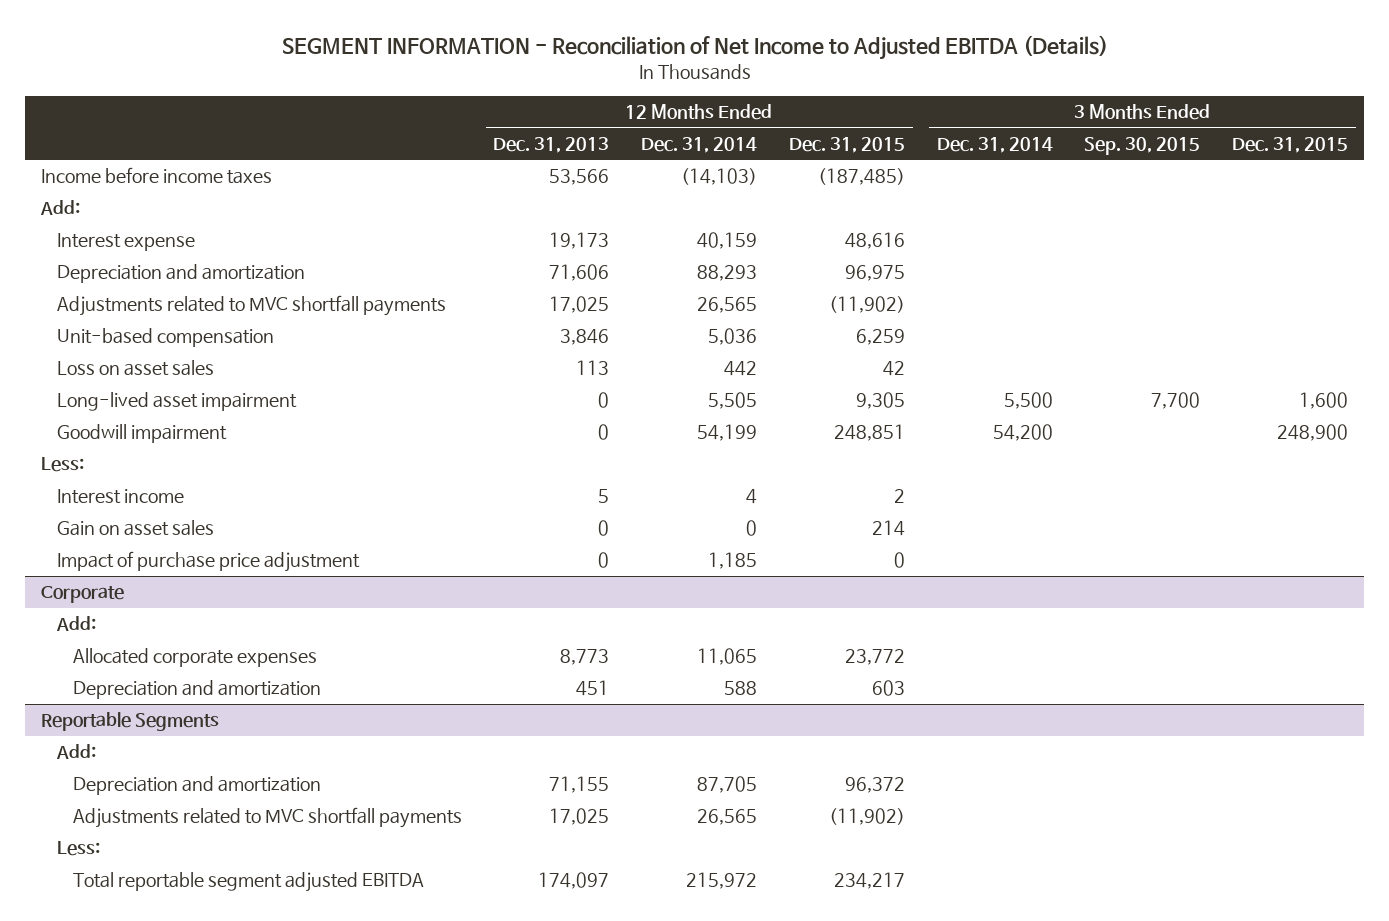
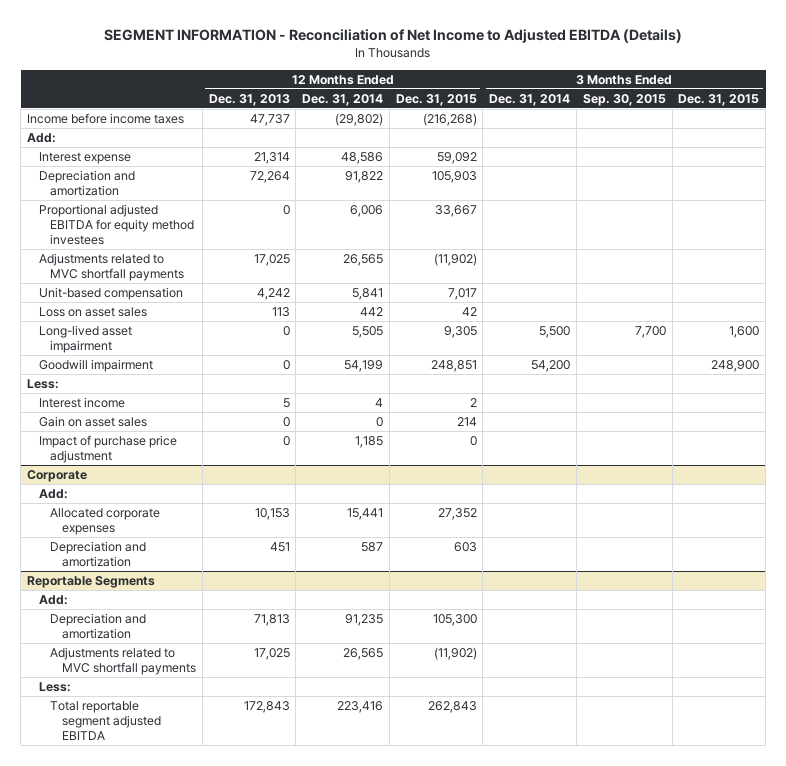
[549,169,610,186] 53,566 -> [249,113,290,126] 47,737
[681,168,758,186] (14,103) -> [335,112,384,126] (29,802)
[817,168,905,186] (187,485) -> [422,112,477,126] (216,268)
[549,232,610,250] 19,173 -> [253,151,290,164] 21,314
[697,232,758,250] 40,159 -> [341,151,384,164] 48,586
[844,232,905,250] 48,616 -> [436,151,477,164] 59,092
[549,264,610,282] 71,606 -> [249,170,290,183] 72,264
[697,265,758,282] 88,293 -> [345,170,384,183] 91,822
[844,265,905,282] 96,975 -> [431,170,477,183] 105,903
none -> [38,203,195,245] Proportional adjusted EBITDA for equity method investees
[560,329,610,346] 3,846 -> [256,287,290,300] 4,242
[708,328,758,346] 5,036 -> [352,287,384,300] 5,841
[855,329,905,346] 6,259 -> [447,287,477,300] 7,017
[560,649,610,666] 8,773 -> [254,507,290,520] 10,153
[697,648,758,666] 11,065 -> [347,507,384,520] 15,441
[844,649,905,666] 23,772 -> [437,507,477,520] 27,352
[724,681,758,696] 588 -> [361,541,384,552] 587
[549,776,610,794] 71,155 -> [253,613,290,626] 71,813
[697,776,758,794] 87,705 -> [345,613,384,626] 91,235
[844,777,905,794] 96,372 -> [432,613,477,626] 105,300
[538,872,610,890] 174,097 -> [243,700,290,713] 172,843
[686,872,758,890] 215,972 -> [337,700,384,713] 223,416
[833,872,905,890] 234,217 -> [427,700,477,713] 262,843

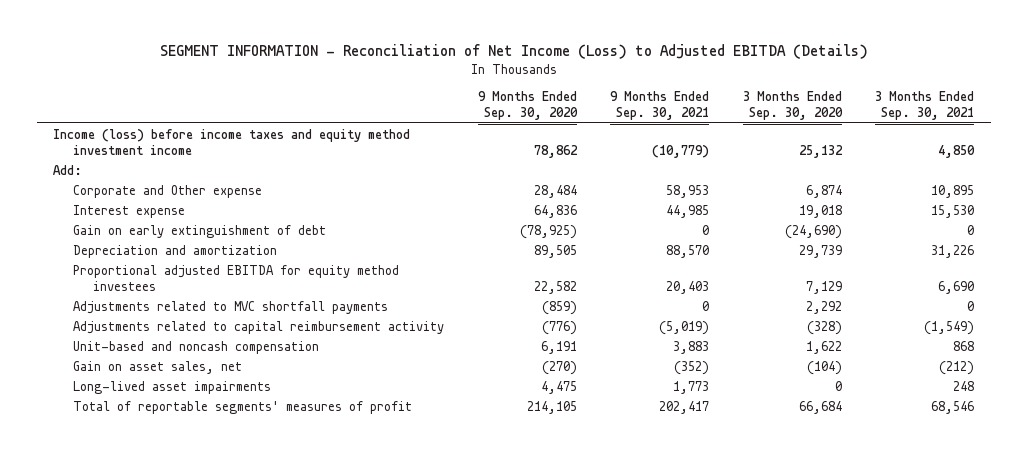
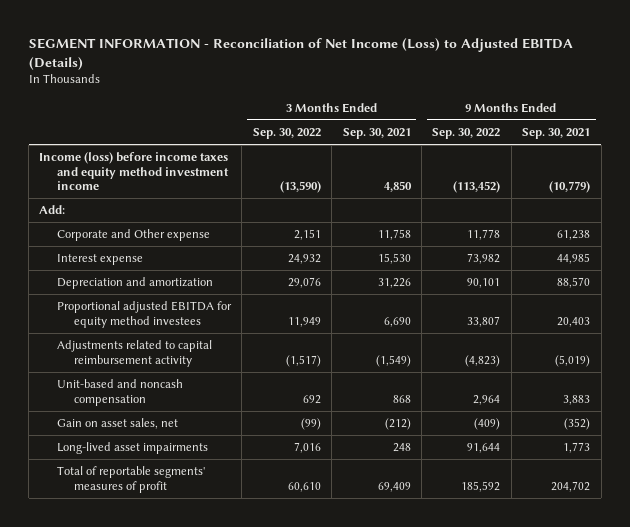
[477,91,578,121] 9 Months Ended Sep. 30, 2020 -> none
[742,91,843,121] 3 Months Ended Sep. 30, 2020 -> none
none -> [252,128,321,140] Sep. 30, 2022
none -> [432,128,501,140] Sep. 30, 2022
[666,184,710,198] 58,953 -> [557,230,591,241] 61,238
[930,184,974,198] 10,895 -> [377,229,411,241] 11,758
[73,224,327,238] Gain on early extinguishment of debt -> none
[73,300,389,314] Adjustments related to MVC shortfall payments -> none
[659,400,710,414] 202,417 -> [551,480,591,492] 204,702
[930,400,974,414] 68,546 -> [377,481,411,492] 69,409

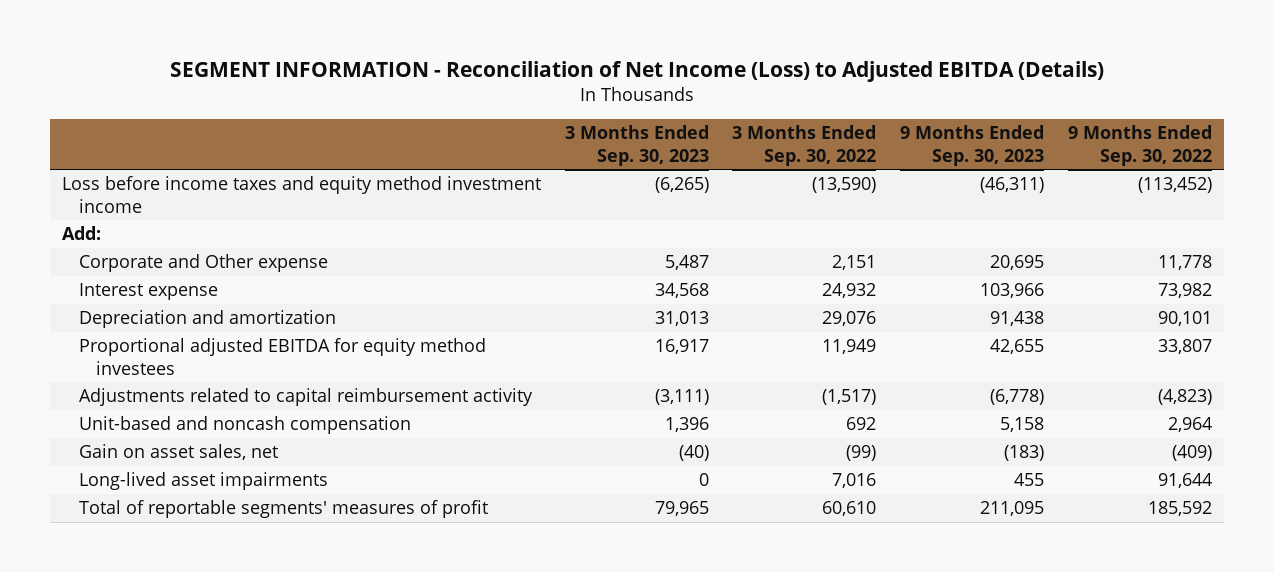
[342,128,411,140] Sep. 30, 2021 -> none
[522,128,591,140] Sep. 30, 2021 -> none
none -> [564,125,709,166] 3 Months Ended Sep. 30, 2023
none -> [900,125,1045,166] 9 Months Ended Sep. 30, 2023
[39,152,229,191] Income (loss) before income taxes and equity method investment income -> [61,176,541,213] Loss before income taxes and equity method investment income

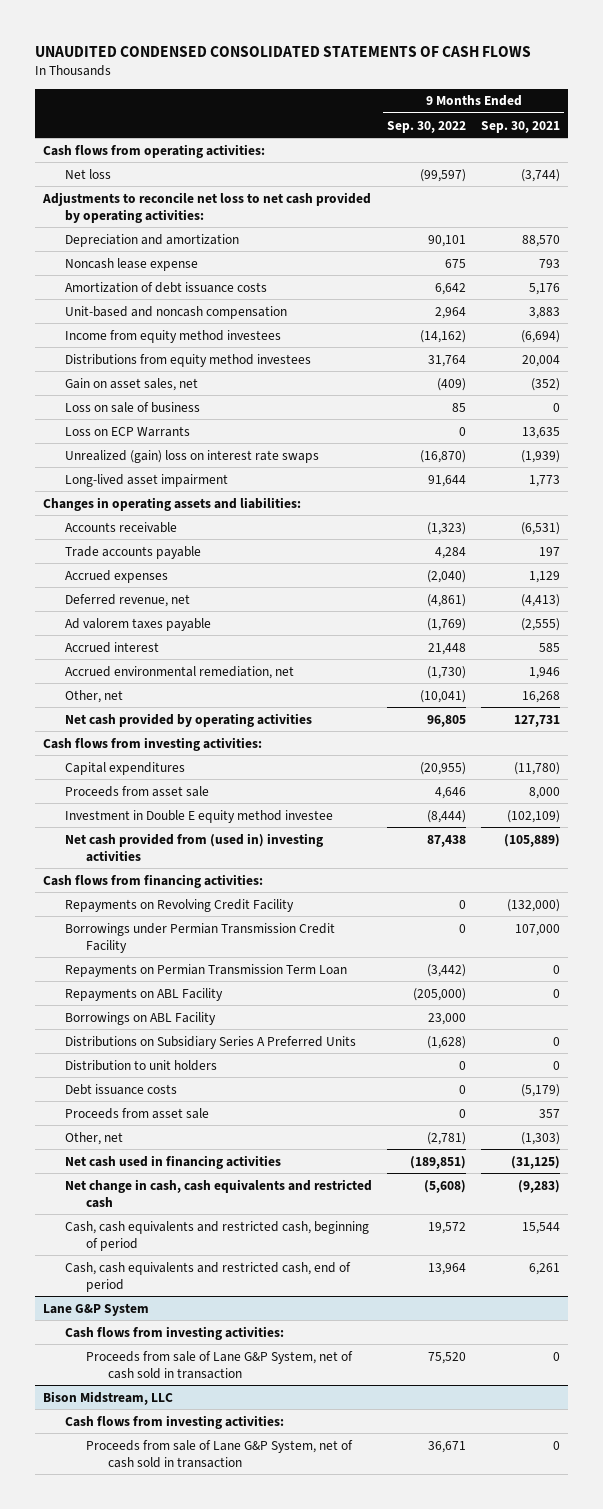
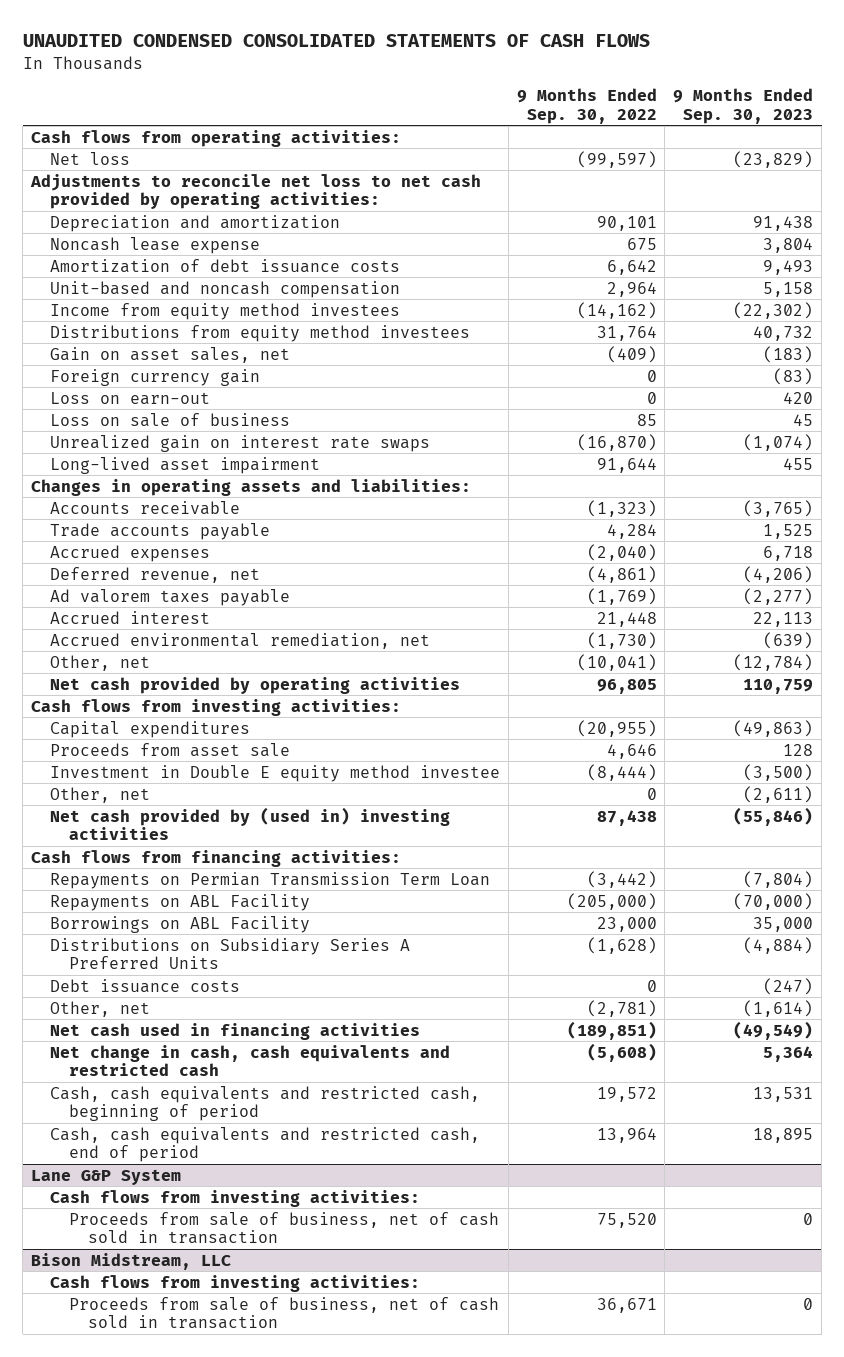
[481,120,561,133] Sep. 30, 2021 -> none
none -> [673,88,814,124] 9 Months Ended Sep. 30, 2023
none -> [50,368,261,386] Foreign currency gain
none -> [50,391,211,405] Loss on earn-out
[64,425,190,437] Loss on ECP Warrants -> none
[64,449,319,463] Unrealized (gain) loss on interest rate swaps -> [50,434,431,452] Unrealized gain on interest rate swaps
none -> [50,786,151,803] Other, net
[64,832,323,862] Net cash provided from (used in) investing activities -> [50,806,451,841] Net cash provided by (used in) investing activities
[64,898,294,912] Repayments on Revolving Credit Facility -> none
[64,922,335,953] Borrowings under Permian Transmission Credit Facility -> none
[64,1059,217,1071] Distribution to unit holders -> none
[64,1107,209,1119] Proceeds from asset sale -> none
[86,1350,354,1379] Proceeds from sale of Lane G&P System, net of cash sold in transaction -> [69,1211,500,1245] Proceeds from sale of business, net of cash sold in transaction
[86,1439,354,1468] Proceeds from sale of Lane G&P System, net of cash sold in transaction -> [69,1296,500,1330] Proceeds from sale of business, net of cash sold in transaction

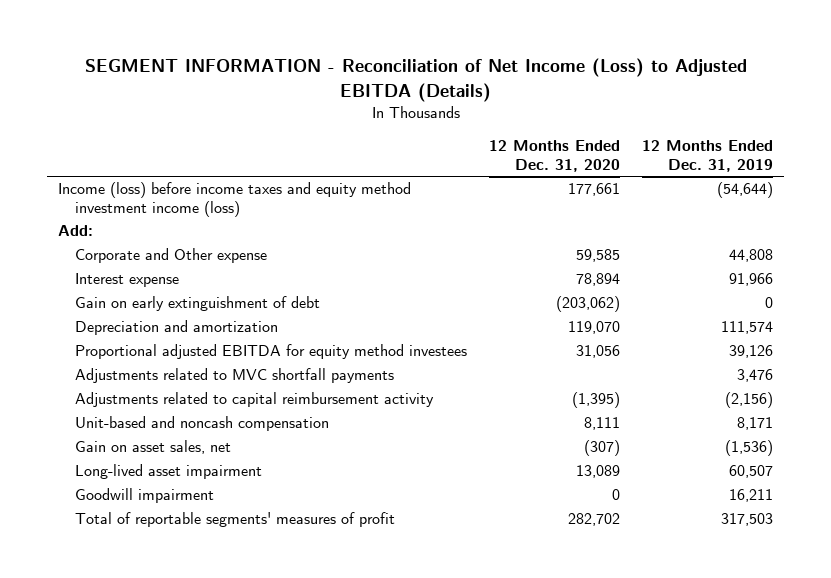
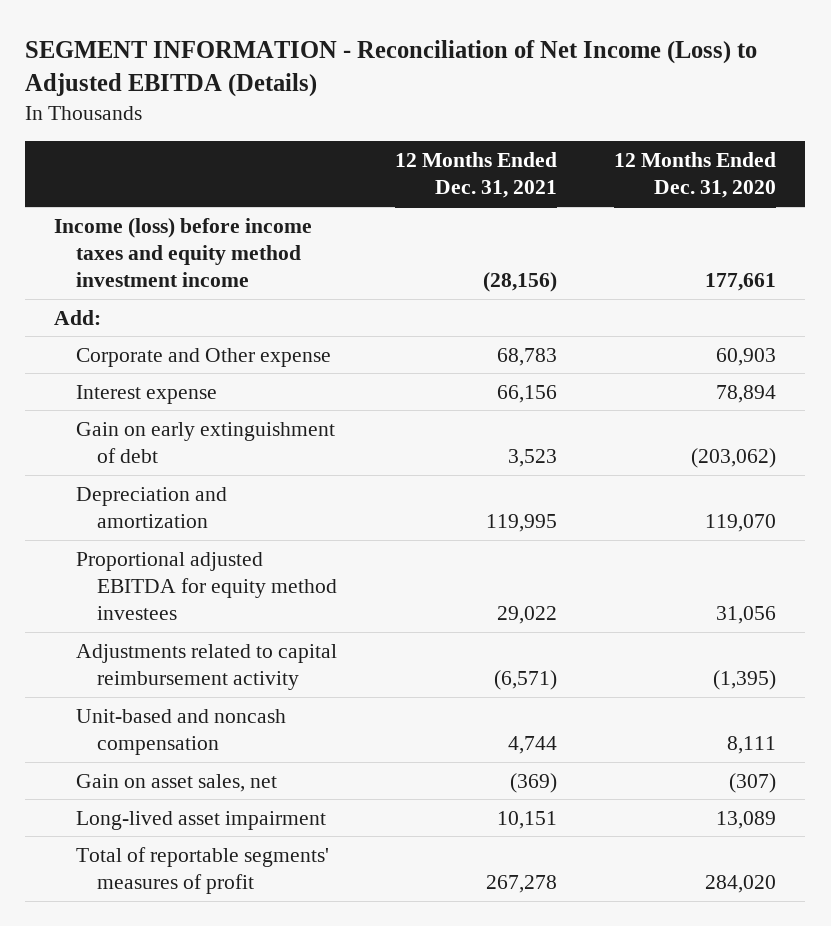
[641,140,773,173] 12 Months Ended Dec. 31, 2019 -> none
none -> [394,152,557,199] 12 Months Ended Dec. 31, 2021
[58,182,412,218] Income (loss) before income taxes and equity method investment income (loss) -> [54,217,313,288] Income (loss) before income taxes and equity method investment income
[575,249,620,263] 59,585 -> [716,347,777,366] 60,903
[75,368,395,384] Adjustments related to MVC shortfall payments -> none
[75,488,215,504] Goodwill impairment -> none
[567,513,620,527] 282,702 -> [705,874,777,893] 284,020

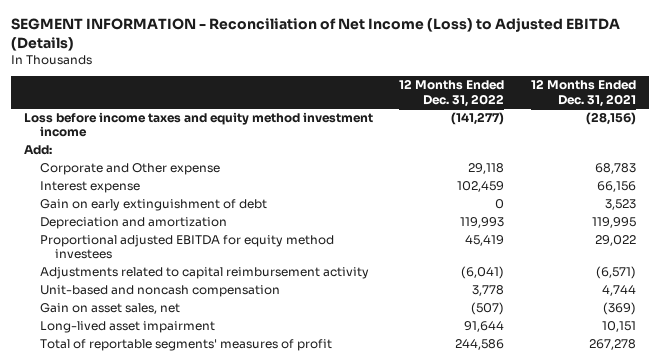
[614,152,777,199] 12 Months Ended Dec. 31, 2020 -> none
none -> [399,79,505,107] 12 Months Ended Dec. 31, 2022
[54,217,313,288] Income (loss) before income taxes and equity method investment income -> [23,112,373,138] Loss before income taxes and equity method investment income

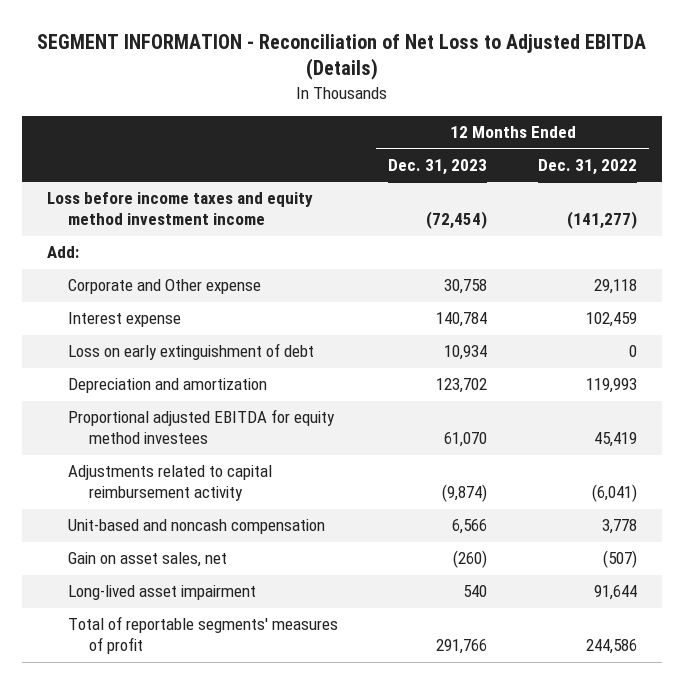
[10,18,620,51] SEGMENT INFORMATION - Reconciliation of Net Income (Loss) to Adjusted EBITDA (Details) -> [36,33,646,81] SEGMENT INFORMATION - Reconciliation of Net Loss to Adjusted EBITDA (Details)
[530,79,636,107] 12 Months Ended Dec. 31, 2021 -> none
none -> [388,159,488,176] Dec. 31, 2023
[39,199,267,212] Gain on early extinguishment of debt -> [68,343,315,361] Loss on early extinguishment of debt

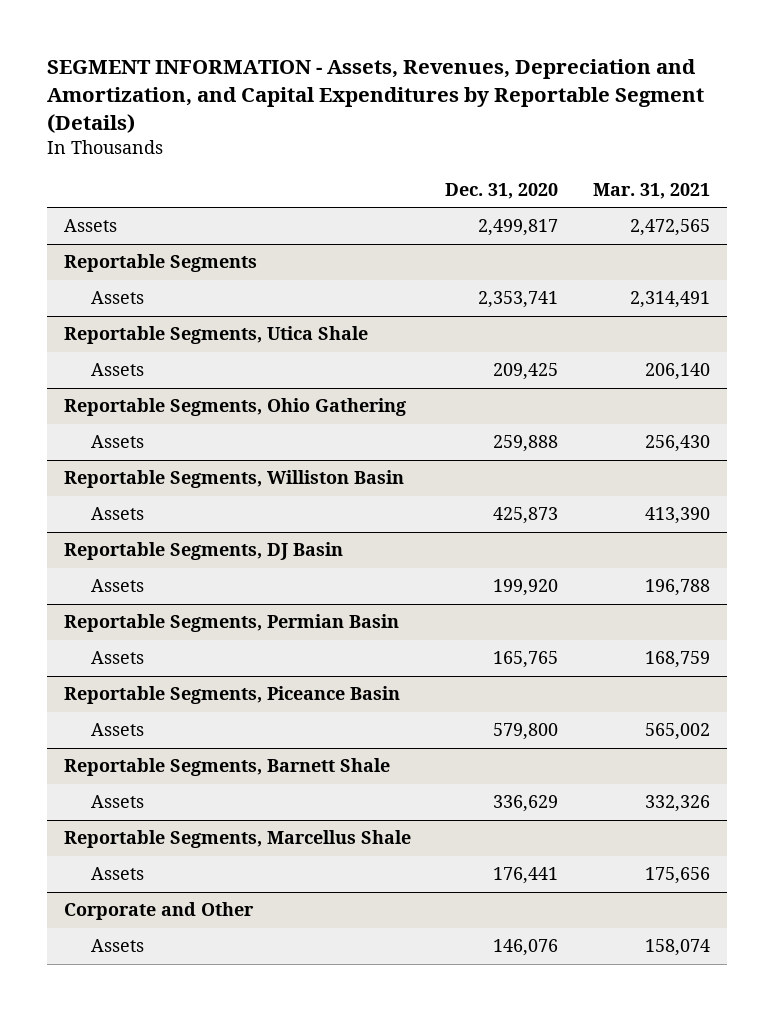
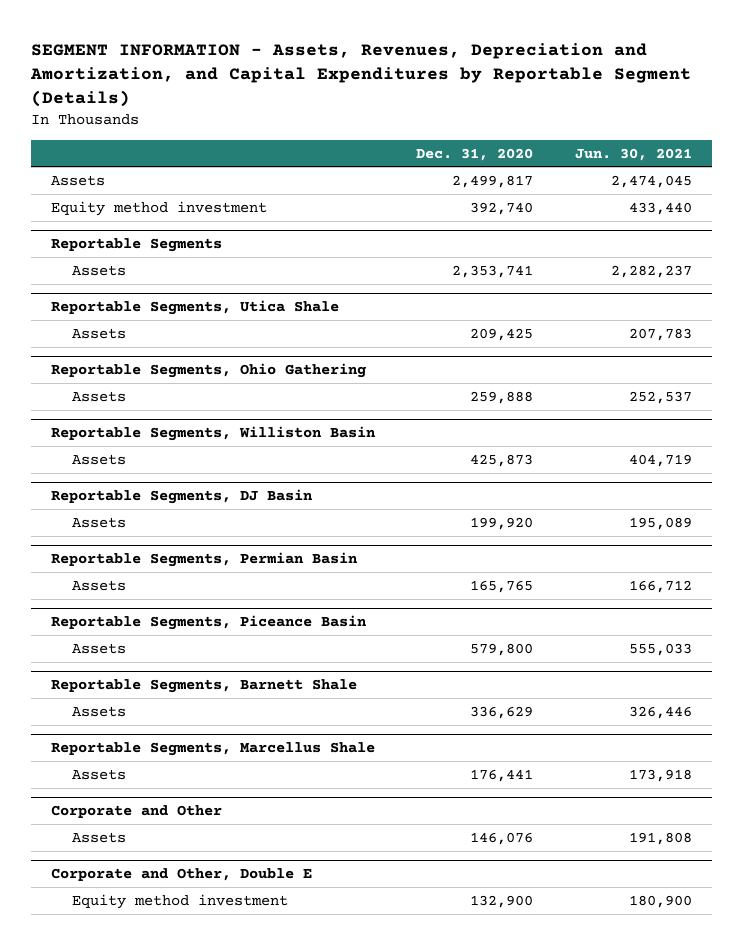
[592,183,710,200] Mar. 31, 2021 -> none
none -> [574,147,692,161] Jun. 30, 2021
none -> [51,200,268,216] Equity method investment
none -> [51,868,313,882] Corporate and Other, Double E
none -> [71,893,288,909] Equity method investment

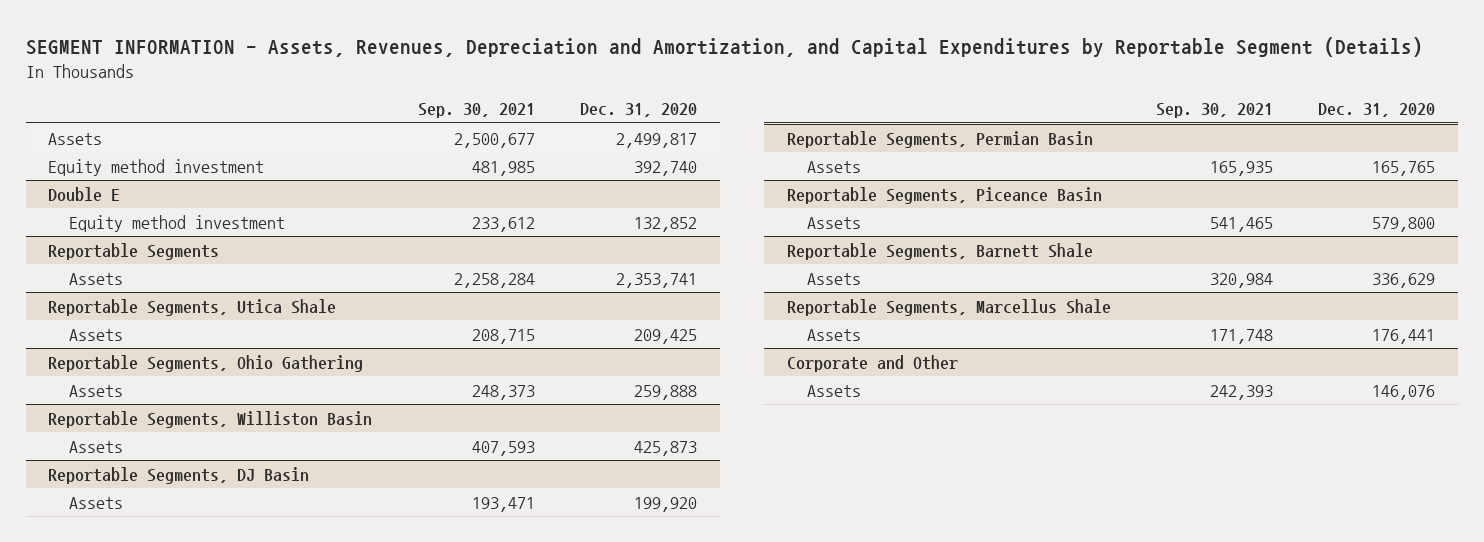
[574,147,692,161] Jun. 30, 2021 -> none
none -> [417,103,535,119] Sep. 30, 2021
none -> [48,186,121,201] Double E
none -> [69,214,286,232] Equity method investment
[51,868,313,882] Corporate and Other, Double E -> none
[71,893,288,909] Equity method investment -> none

